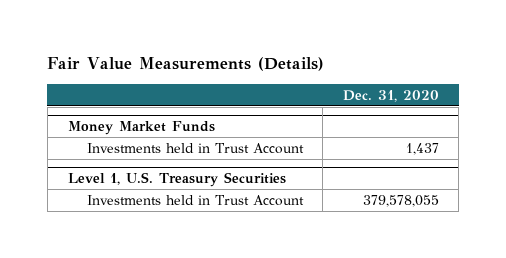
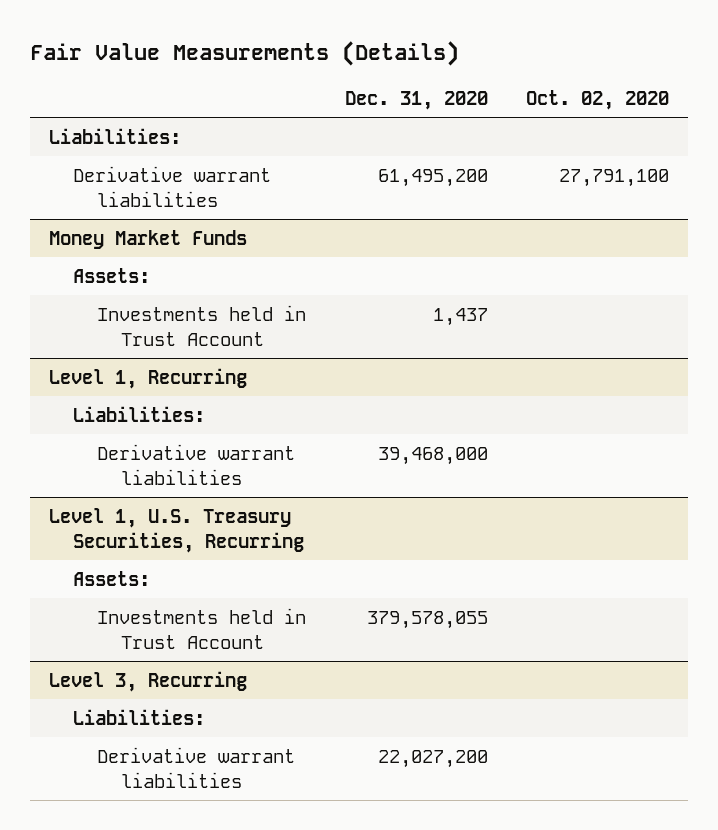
none -> [525,89,669,110] Oct. 02, 2020
none -> [49,127,182,144] Liabilities:
none -> [73,165,272,207] Derivative warrant liabilities
none -> [73,267,151,283] Assets:
none -> [49,367,248,389] Level 1, Recurring
none -> [73,405,206,422] Liabilities:
none -> [97,443,296,485] Derivative warrant liabilities
[67,172,286,188] Level 1, U.S. Treasury Securities -> [49,507,305,553] Level 1, U.S. Treasury Securities, Recurring
none -> [73,570,151,586] Assets:
none -> [49,670,248,692] Level 3, Recurring
none -> [73,708,206,725] Liabilities:
none -> [97,746,296,788] Derivative warrant liabilities

